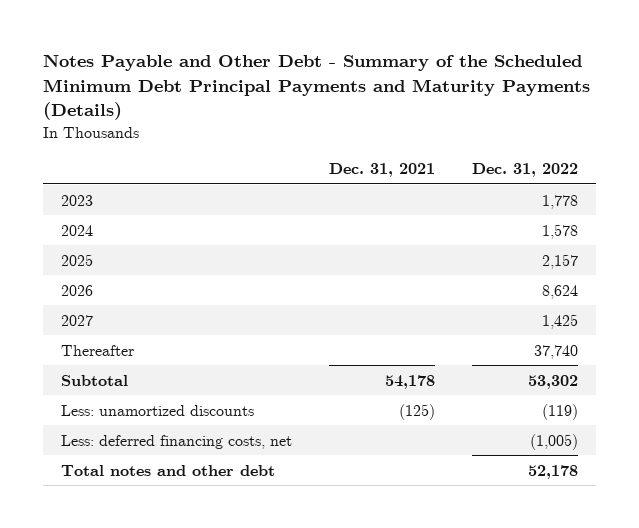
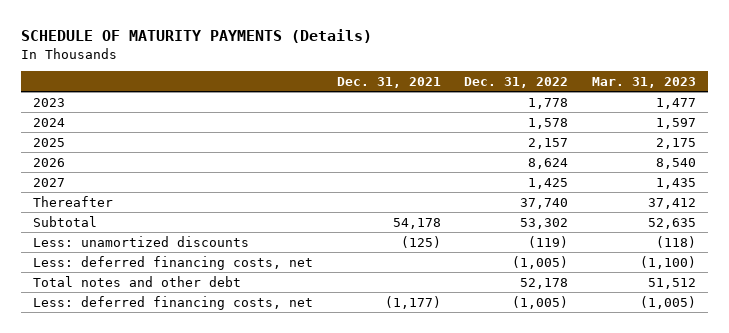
[42,54,590,121] Notes Payable and Other Debt - Summary of the Scheduled Minimum Debt Principal Payments and Maturity Payments (Details) -> [20,29,372,44] SCHEDULE OF MATURITY PAYMENTS (Details)
none -> [592,77,697,89] Mar. 31, 2023
none -> [32,295,313,310] Less: deferred financing costs, net

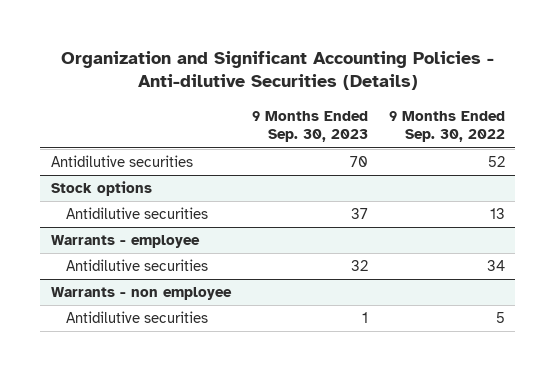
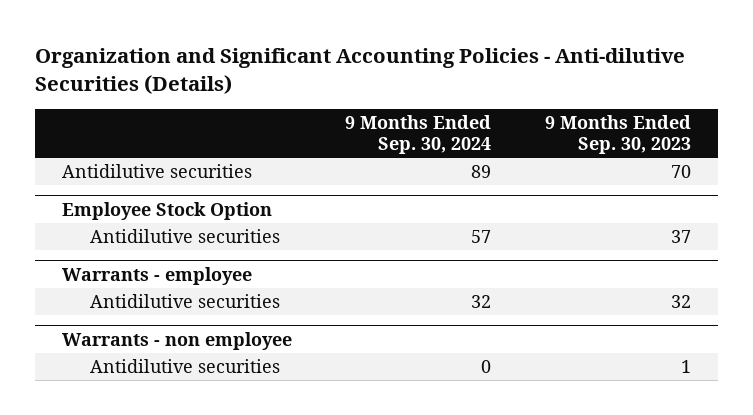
[388,110,505,143] 9 Months Ended Sep. 30, 2022 -> none
none -> [345,114,492,155] 9 Months Ended Sep. 30, 2024
[50,181,152,197] Stock options -> [61,201,272,220] Employee Stock Option

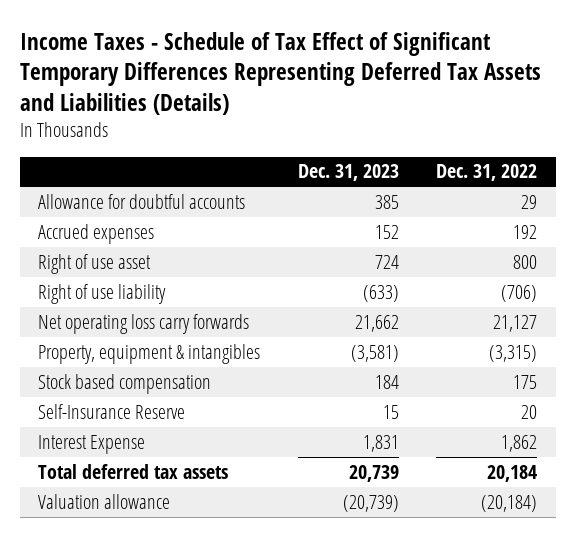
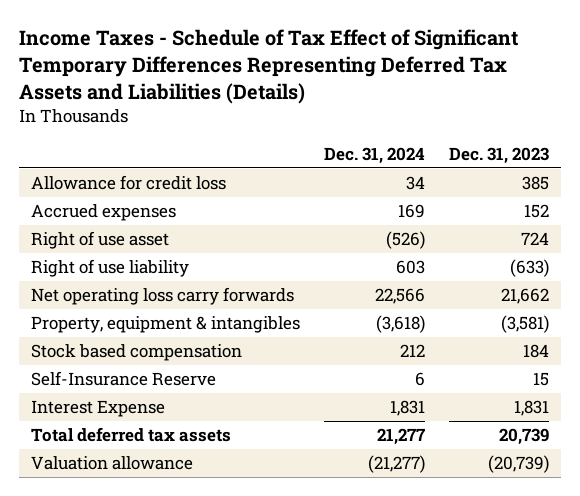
[436,164,538,182] Dec. 31, 2022 -> none
none -> [323,146,425,164] Dec. 31, 2024
[38,193,246,209] Allowance for doubtful accounts -> [30,175,226,191] Allowance for credit loss

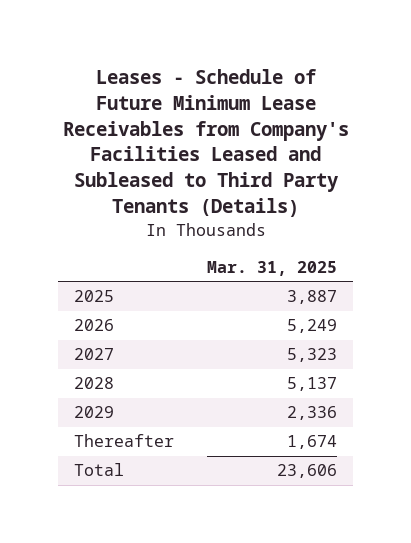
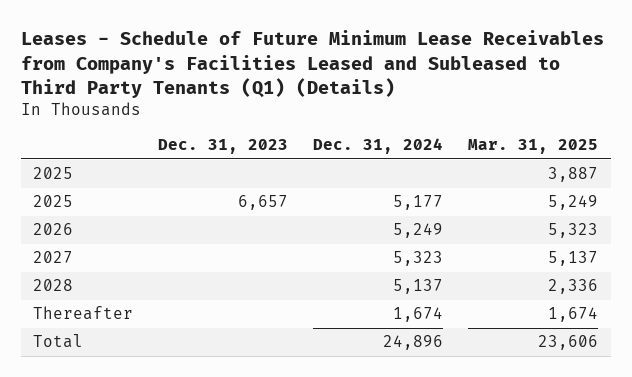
[62,68,349,218] Leases - Schedule of Future Minimum Lease Receivables from Company's Facilities Leased and Subleased to Third Party Tenants (Details) -> [20,30,604,99] Leases - Schedule of Future Minimum Lease Receivables from Company's Facilities Leased and Subleased to Third Party Tenants (Q1) (Details)
none -> [158,139,289,155] Dec. 31, 2023
none -> [313,138,444,155] Dec. 31, 2024
[74,406,115,419] 2029 -> none
none -> [33,195,74,208] 2025
[286,319,337,334] 5,249 -> [548,223,599,239] 5,323
[286,348,337,363] 5,323 -> [548,251,599,267] 5,137
[286,377,337,392] 5,137 -> [548,279,599,295] 2,336

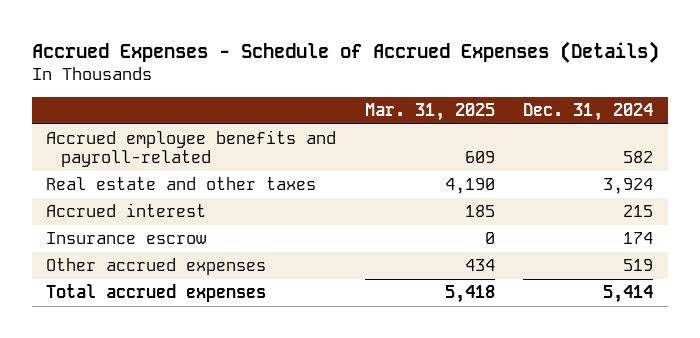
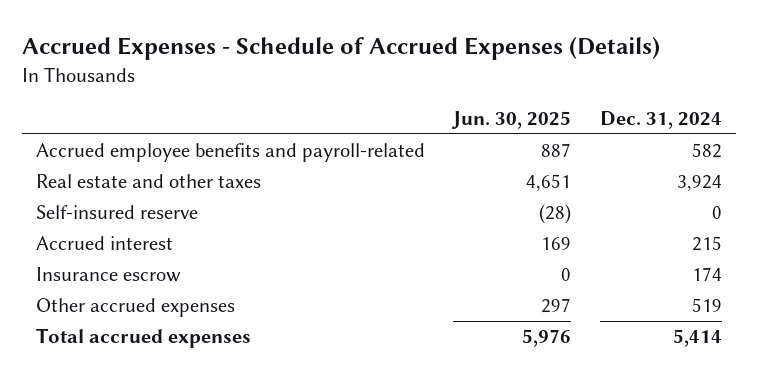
[364,102,495,121] Mar. 31, 2025 -> none
none -> [451,110,572,129] Jun. 30, 2025
none -> [36,205,199,220] Self-insured reserve

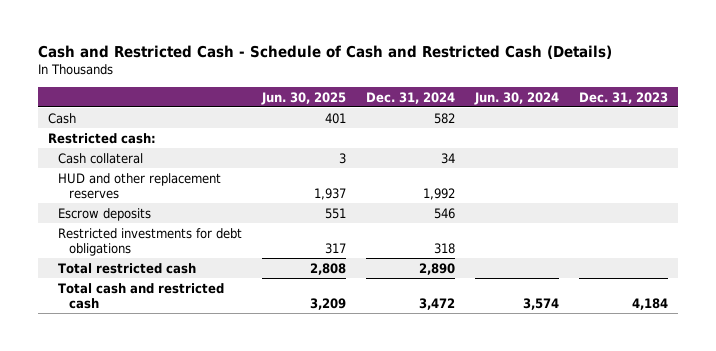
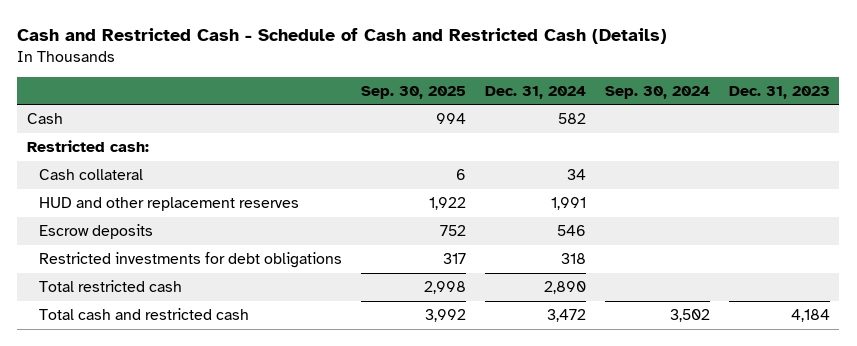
[261,91,347,105] Jun. 30, 2025 -> none
[474,91,560,105] Jun. 30, 2024 -> none
none -> [360,85,466,99] Sep. 30, 2025
none -> [604,85,710,99] Sep. 30, 2024
[423,188,456,201] 1,992 -> [550,196,586,210] 1,991

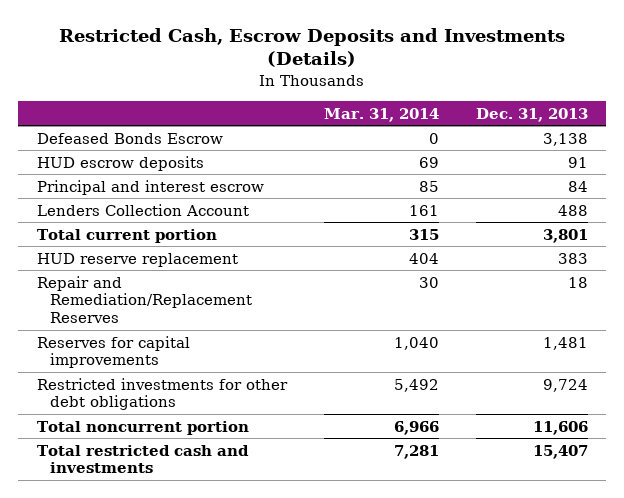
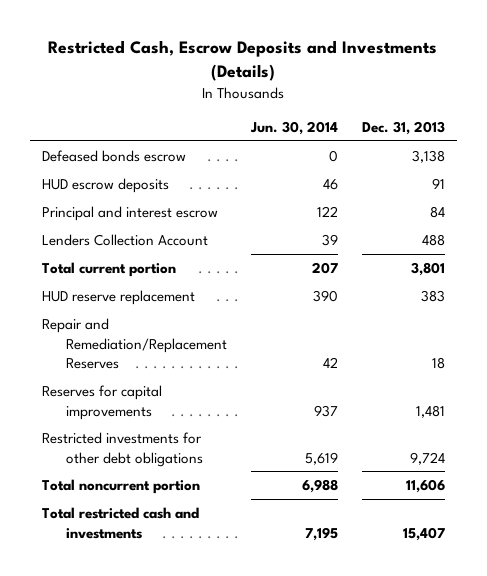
[323,107,439,122] Mar. 31, 2014 -> none
none -> [249,120,338,135] Jun. 30, 2014
[36,132,223,144] Defeased Bonds Escrow -> [41,149,186,162] Defeased bonds escrow

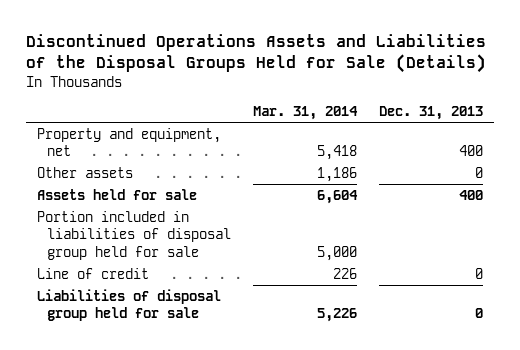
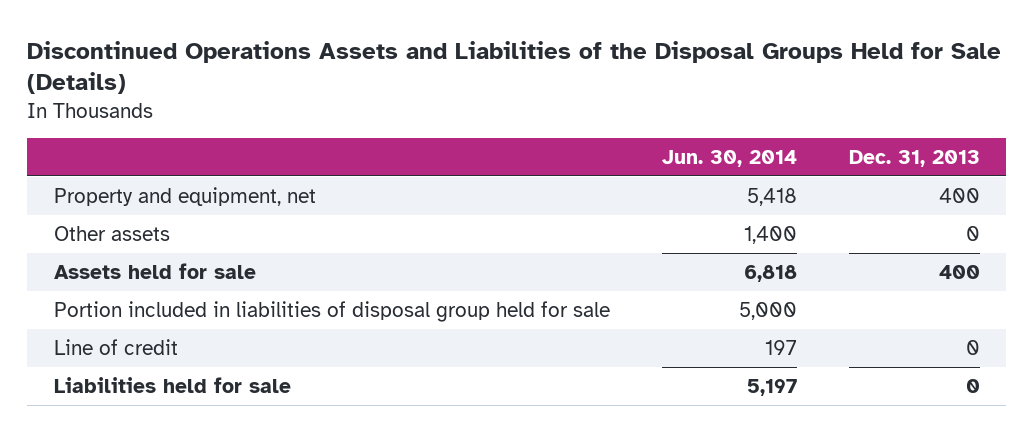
[253,105,359,120] Mar. 31, 2014 -> none
none -> [661,149,797,167] Jun. 30, 2014
[37,288,222,322] Liabilities of disposal group held for sale -> [53,376,291,393] Liabilities held for sale

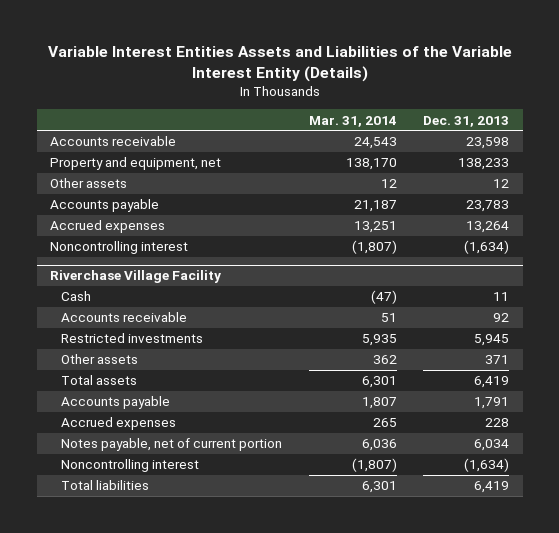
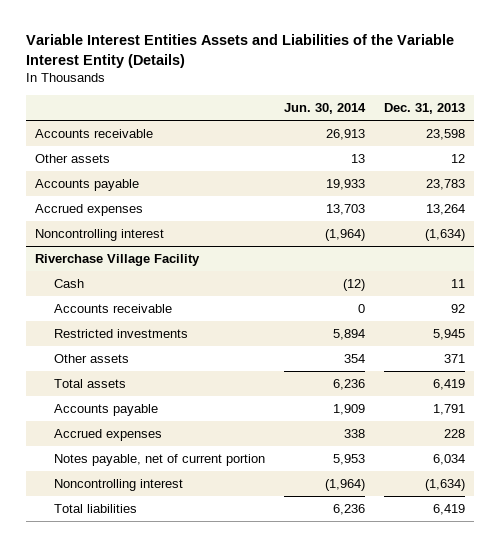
[308,115,397,127] Mar. 31, 2014 -> none
none -> [284,103,367,115] Jun. 30, 2014
[49,157,221,171] Property and equipment, net -> none

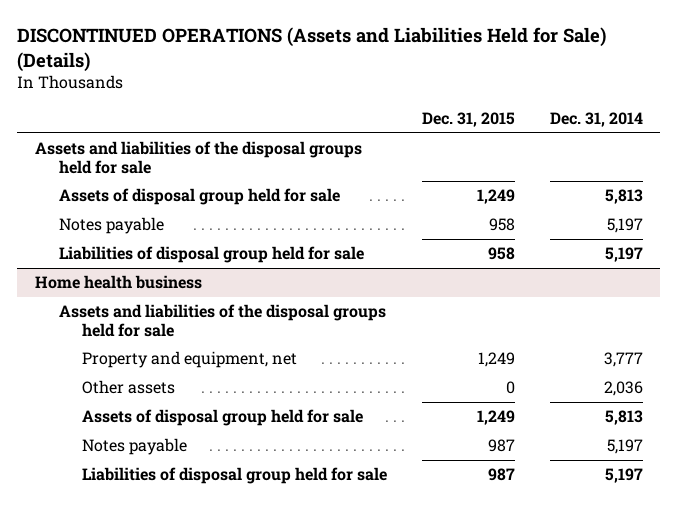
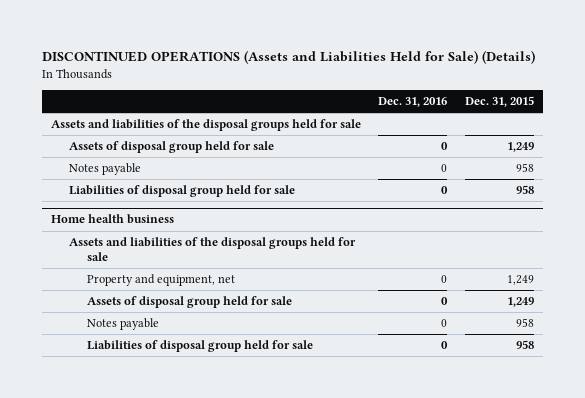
[549,112,643,128] Dec. 31, 2014 -> none
none -> [378,97,448,108] Dec. 31, 2016
[82,380,176,395] Other assets -> none
[488,439,516,453] 987 -> [516,318,535,328] 958
[488,468,516,482] 987 -> [516,340,535,350] 958

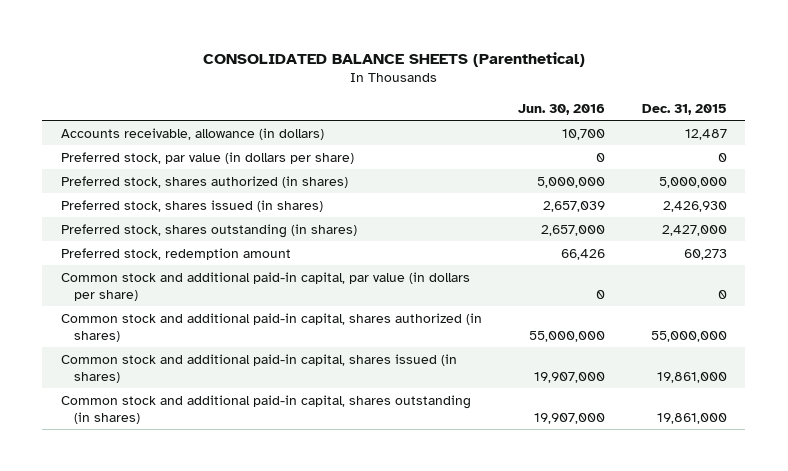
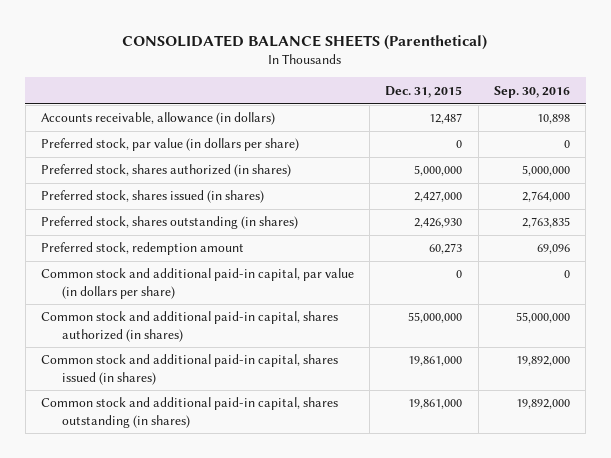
[518,104,606,116] Jun. 30, 2016 -> none
none -> [493,85,570,98] Sep. 30, 2016
[663,200,728,212] 2,426,930 -> [414,191,463,203] 2,427,000
[662,224,728,236] 2,427,000 -> [414,218,463,229] 2,426,930

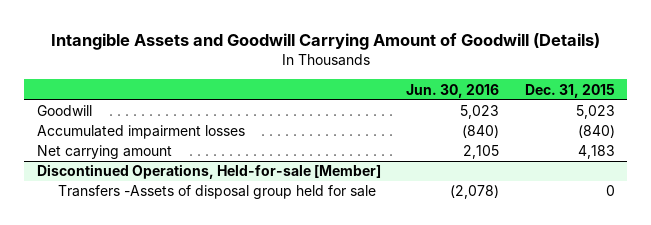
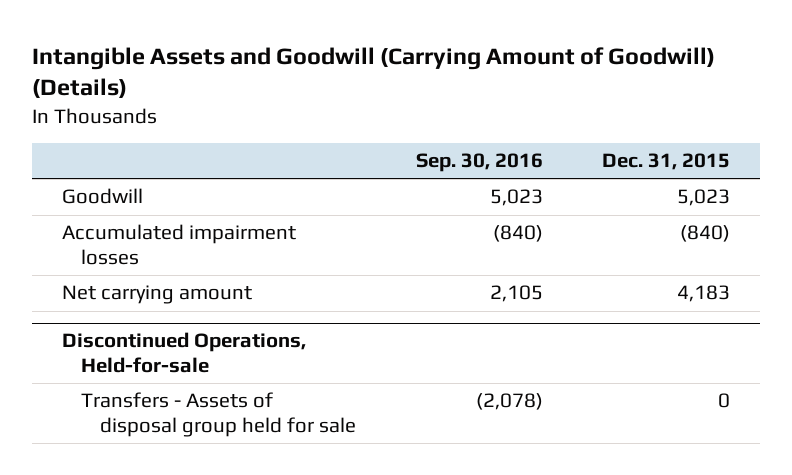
[50,32,600,50] Intangible Assets and Goodwill Carrying Amount of Goodwill (Details) -> [32,46,716,99] Intangible Assets and Goodwill (Carrying Amount of Goodwill) (Details)
[406,83,500,98] Jun. 30, 2016 -> none
none -> [415,153,543,173] Sep. 30, 2016
[36,164,381,180] Discontinued Operations, Held-for-sale [Member] -> [62,332,307,373] Discontinued Operations, Held-for-sale
[58,185,377,200] Transfers -Assets of disposal group held for sale -> [81,392,357,437] Transfers - Assets of disposal group held for sale

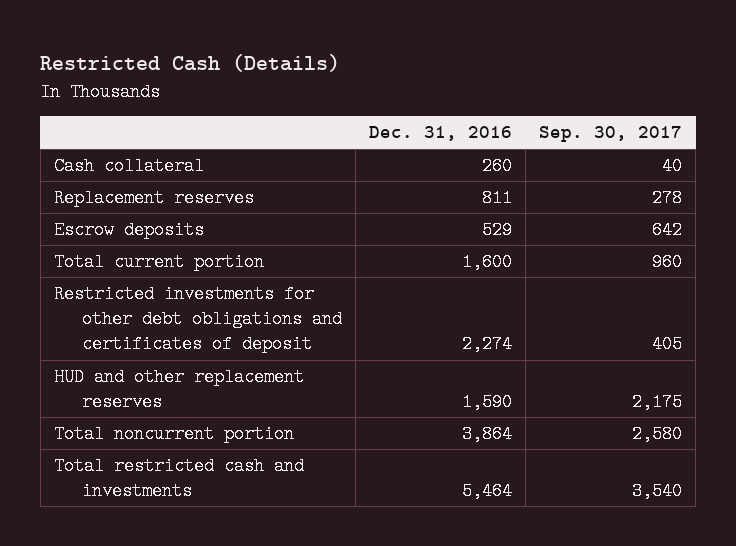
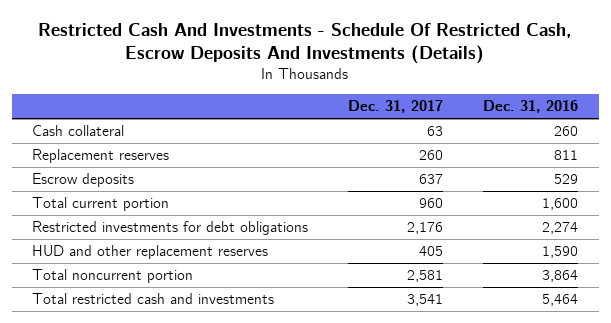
[40,54,341,73] Restricted Cash (Details) -> [38,22,573,64] Restricted Cash And Investments - Schedule Of Restricted Cash, Escrow Deposits And Investments (Details)
[539,126,683,143] Sep. 30, 2017 -> none
none -> [348,100,444,114] Dec. 31, 2017
[53,284,342,354] Restricted investments for other debt obligations and certificates of deposit -> [32,221,309,236] Restricted investments for debt obligations

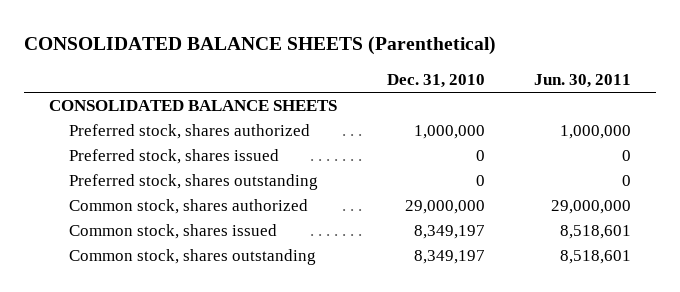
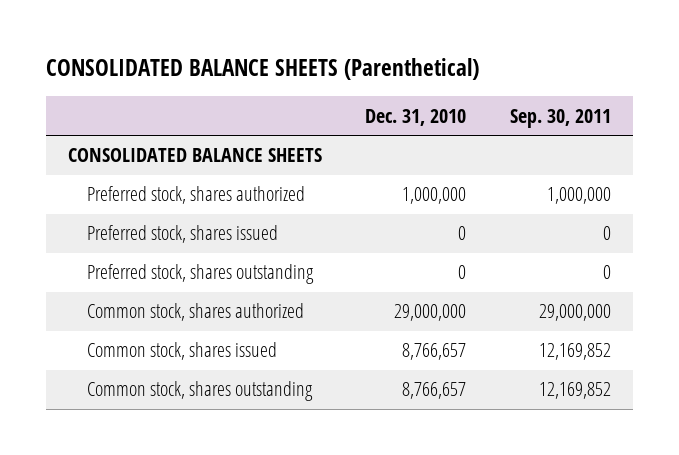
[534,74,632,89] Jun. 30, 2011 -> none
none -> [510,108,612,128] Sep. 30, 2011
[413,224,485,239] 8,349,197 -> [402,343,467,361] 8,766,657
[413,249,485,264] 8,349,197 -> [402,382,467,400] 8,766,657

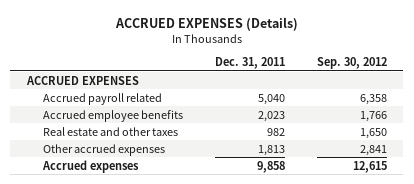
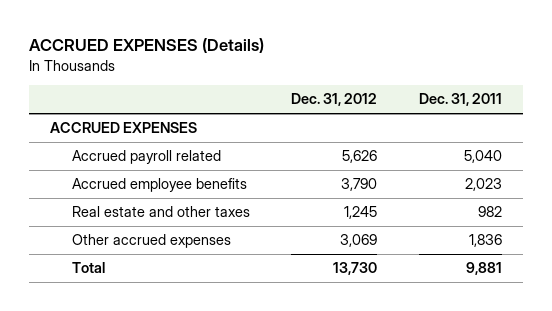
[317,57,388,70] Sep. 30, 2012 -> none
none -> [291,93,378,107] Dec. 31, 2012
[41,159,139,173] Accrued expenses -> none
[257,144,285,156] 1,813 -> [468,234,502,248] 1,836
none -> [71,262,105,274] Total

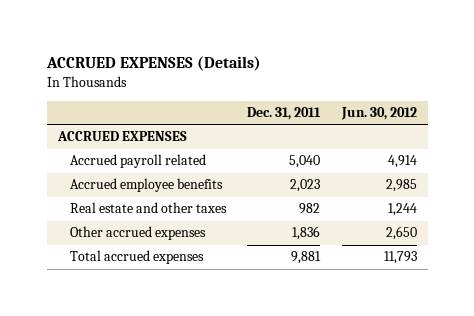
[291,93,378,107] Dec. 31, 2012 -> none
none -> [340,107,417,121] Jun. 30, 2012
[71,262,105,274] Total -> [70,250,205,265] Total accrued expenses

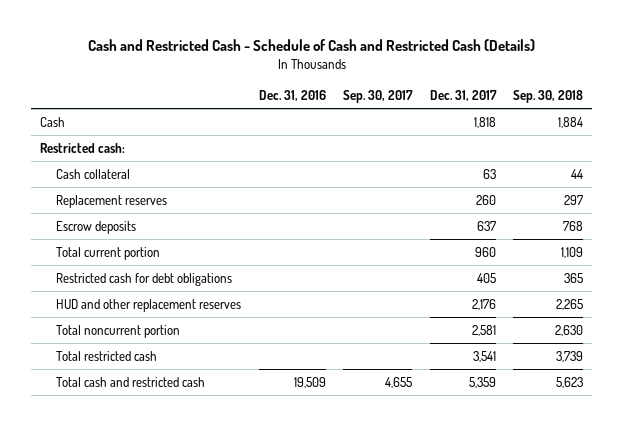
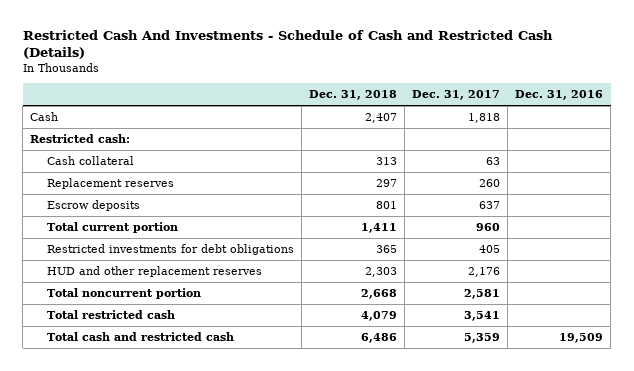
[87,39,535,52] Cash and Restricted Cash - Schedule of Cash and Restricted Cash (Details) -> [22,30,553,60] Restricted Cash And Investments - Schedule of Cash and Restricted Cash (Details)
[343,90,414,104] Sep. 30, 2017 -> none
[513,90,584,104] Sep. 30, 2018 -> none
none -> [309,90,398,101] Dec. 31, 2018
[55,272,232,286] Restricted cash for debt obligations -> [47,244,295,256] Restricted investments for debt obligations

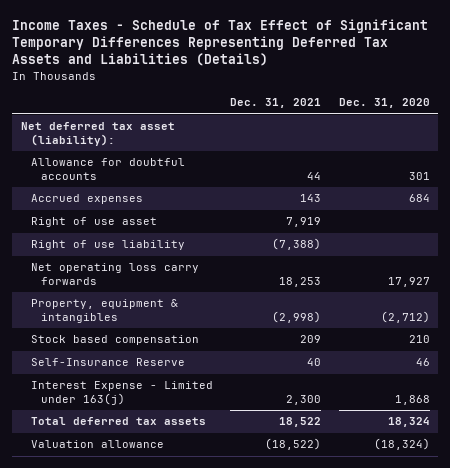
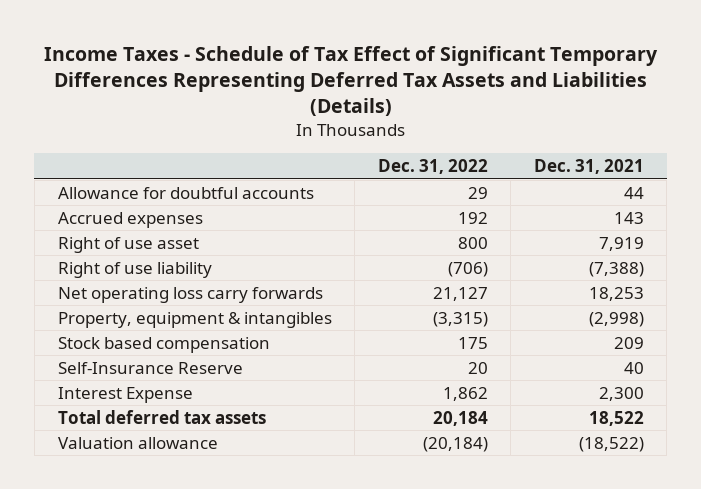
[338,98,430,109] Dec. 31, 2020 -> none
none -> [377,158,488,174] Dec. 31, 2022
[20,122,175,147] Net deferred tax asset (liability): -> none
[30,381,213,406] Interest Expense - Limited under 163(j) -> [57,386,193,403] Interest Expense

